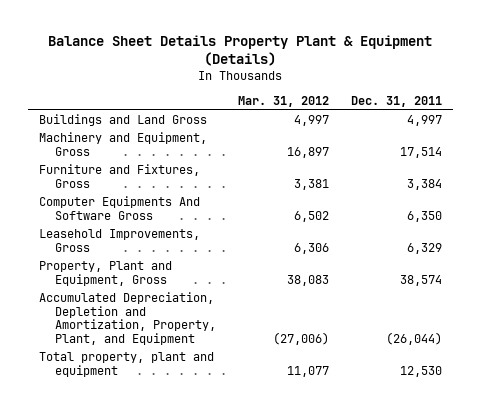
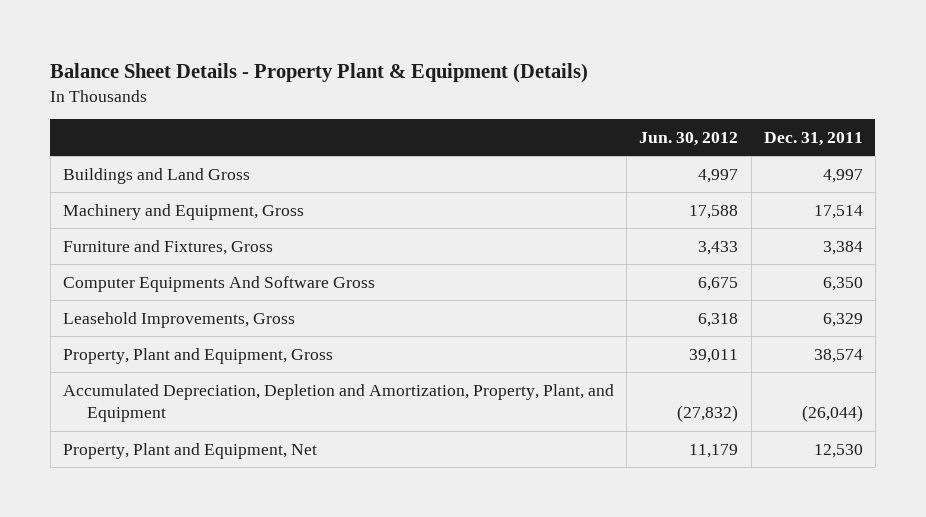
[48,34,433,67] Balance Sheet Details Property Plant & Equipment (Details) -> [50,62,589,83] Balance Sheet Details - Property Plant & Equipment (Details)
[237,96,329,108] Mar. 31, 2012 -> none
none -> [639,131,739,146] Jun. 30, 2012
[38,352,214,377] Total property, plant and equipment -> [63,442,318,459] Property, Plant and Equipment, Net

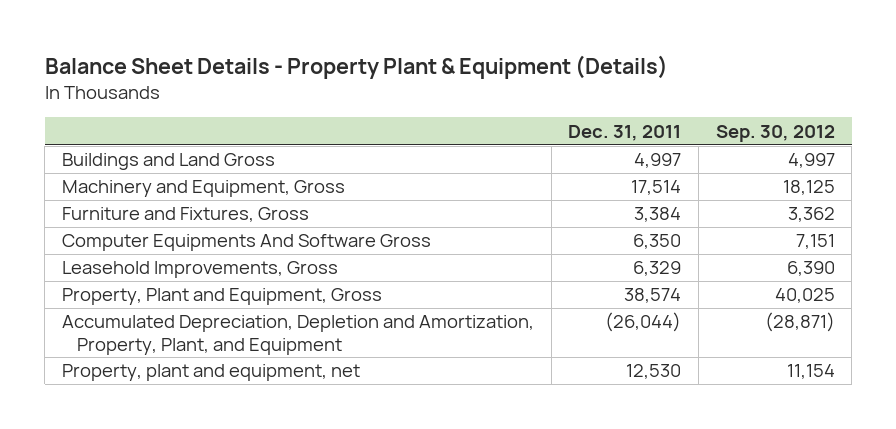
[639,131,739,146] Jun. 30, 2012 -> none
none -> [715,124,835,142] Sep. 30, 2012
[63,442,318,459] Property, Plant and Equipment, Net -> [61,364,360,382] Property, plant and equipment, net

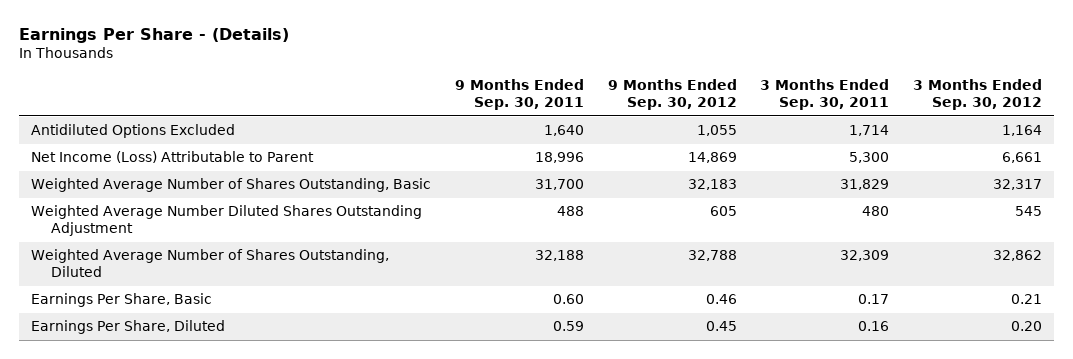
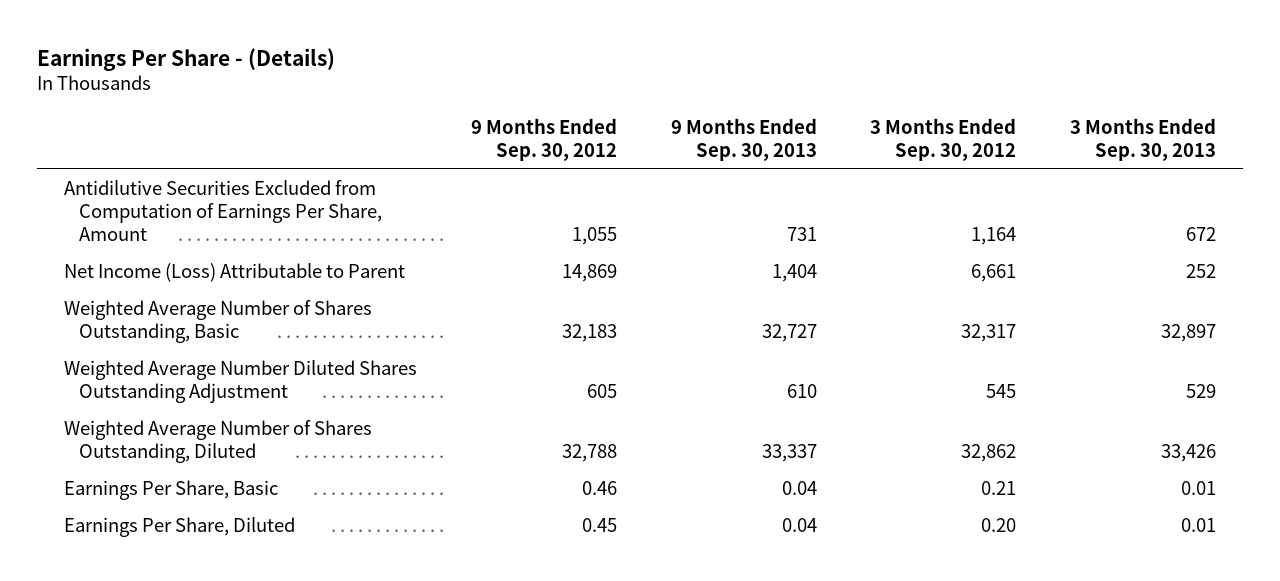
[454,78,584,110] 9 Months Ended Sep. 30, 2011 -> none
[760,78,890,110] 3 Months Ended Sep. 30, 2011 -> none
none -> [670,117,817,162] 9 Months Ended Sep. 30, 2013
none -> [1070,117,1217,162] 3 Months Ended Sep. 30, 2013
[31,124,236,139] Antidiluted Options Excluded -> [64,180,382,242] Antidilutive Securities Excluded from Computation of Earnings Per Share, Amount

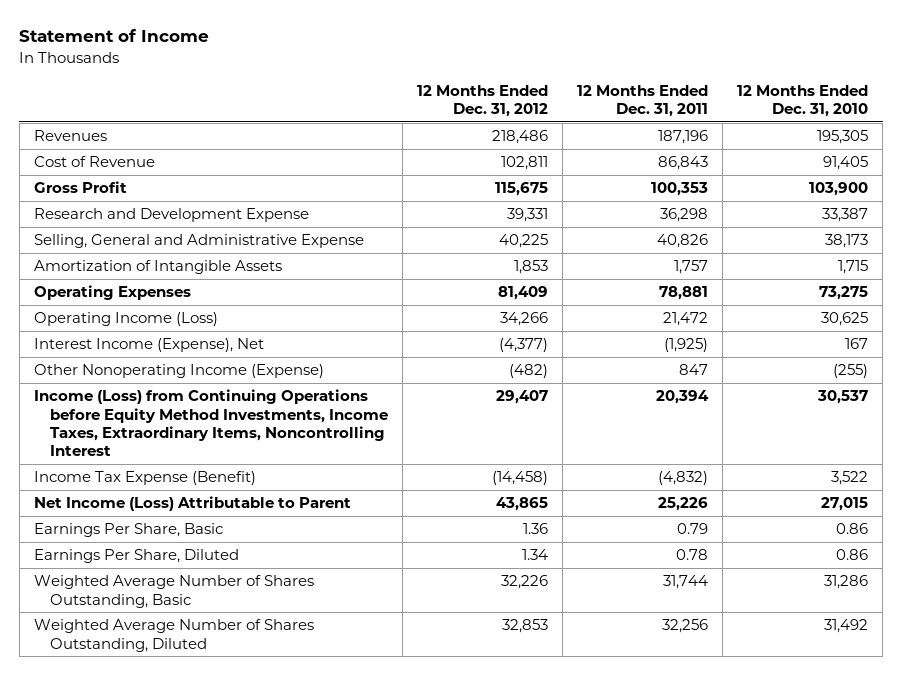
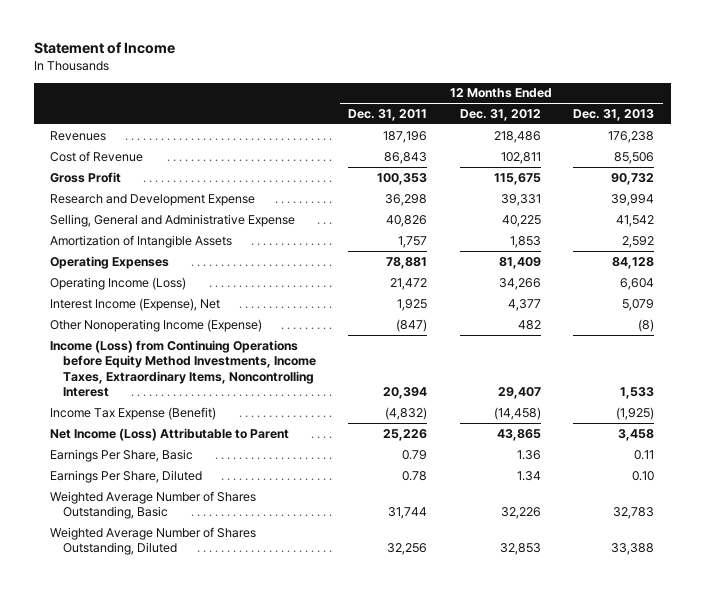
[737,84,869,118] 12 Months Ended Dec. 31, 2010 -> none
none -> [573,109,655,122] Dec. 31, 2013
[498,338,548,353] (4,377) -> [507,298,541,311] 4,377
[664,338,709,353] (1,925) -> [397,298,428,311] 1,925
[508,364,548,379] (482) -> [517,319,541,330] 482
[679,364,709,376] 847 -> [396,318,428,332] (847)

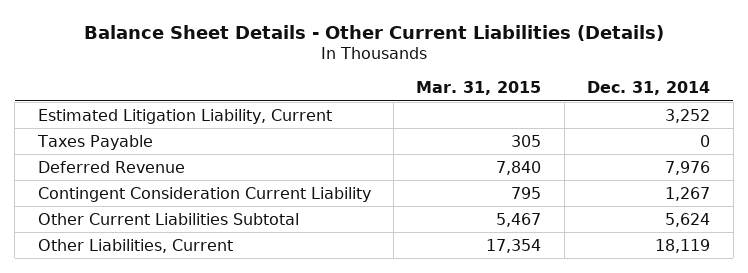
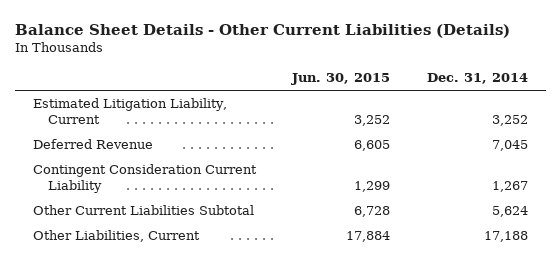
[416,81,542,96] Mar. 31, 2015 -> none
none -> [291,73,391,86] Jun. 30, 2015
[36,134,153,150] Taxes Payable -> none
[665,160,711,175] 7,976 -> [491,140,528,152] 7,045
[655,238,711,253] 18,119 -> [483,231,528,243] 17,188

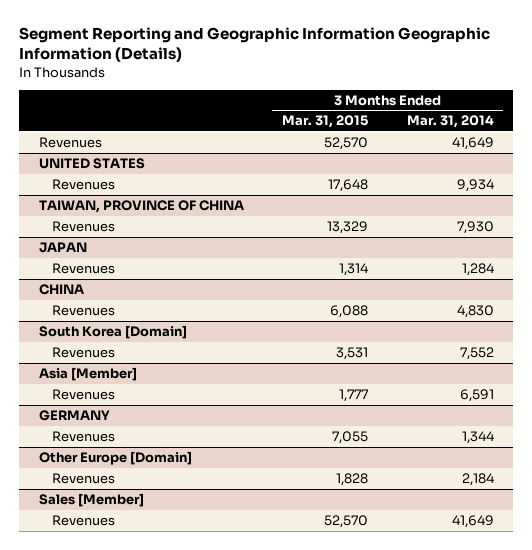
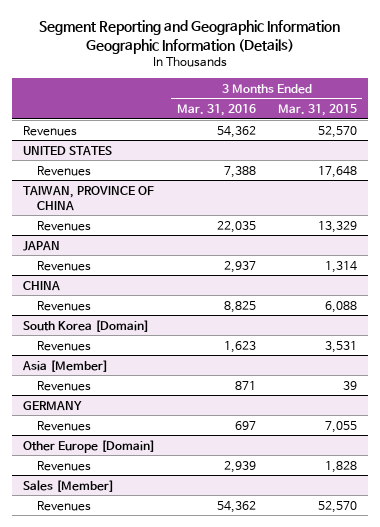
[406,115,494,129] Mar. 31, 2014 -> none
none -> [176,104,256,117] Mar. 31, 2016
[339,389,369,403] 1,777 -> [342,380,357,390] 39

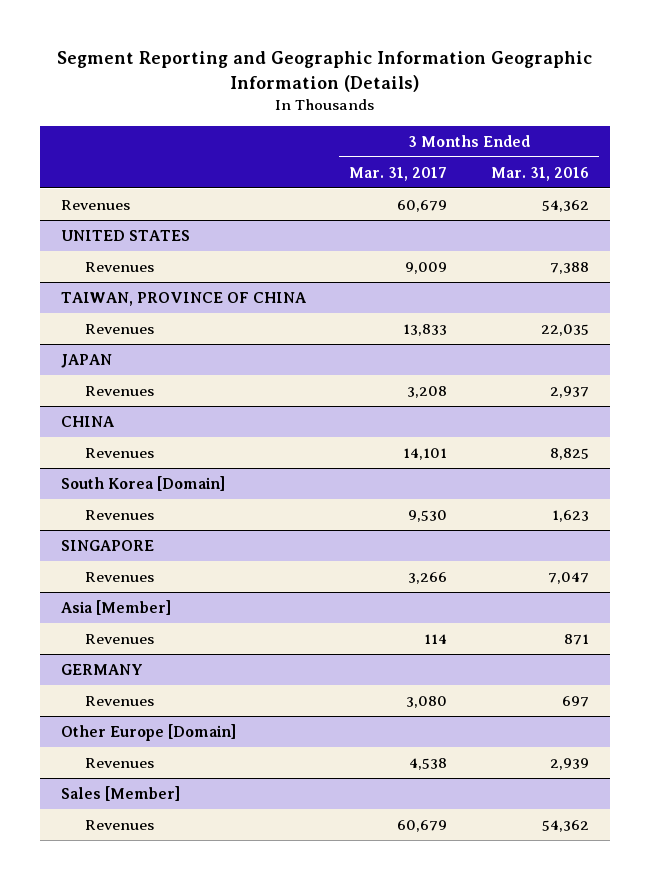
[277,104,357,117] Mar. 31, 2015 -> none
none -> [349,166,448,181] Mar. 31, 2017
none -> [61,539,155,551] SINGAPORE
none -> [85,571,155,582] Revenues

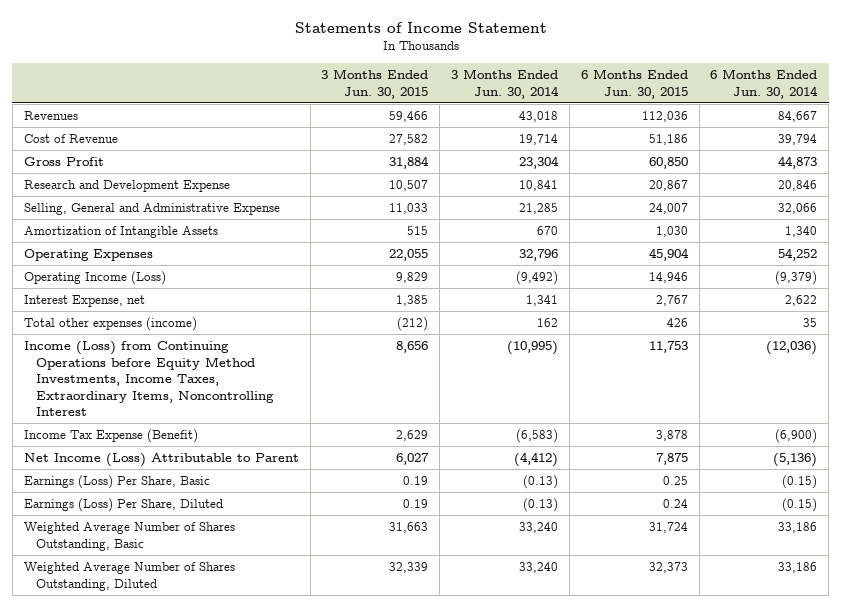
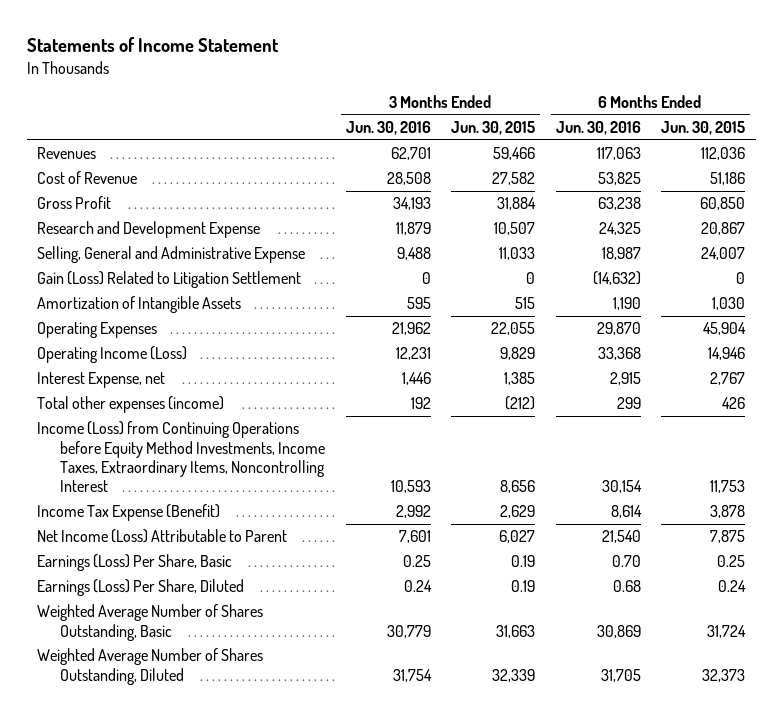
[451,69,560,99] 3 Months Ended Jun. 30, 2014 -> none
[710,69,819,99] 6 Months Ended Jun. 30, 2014 -> none
none -> [345,121,431,136] Jun. 30, 2016
none -> [555,121,641,136] Jun. 30, 2016
none -> [37,271,302,289] Gain (Loss) Related to Litigation Settlement

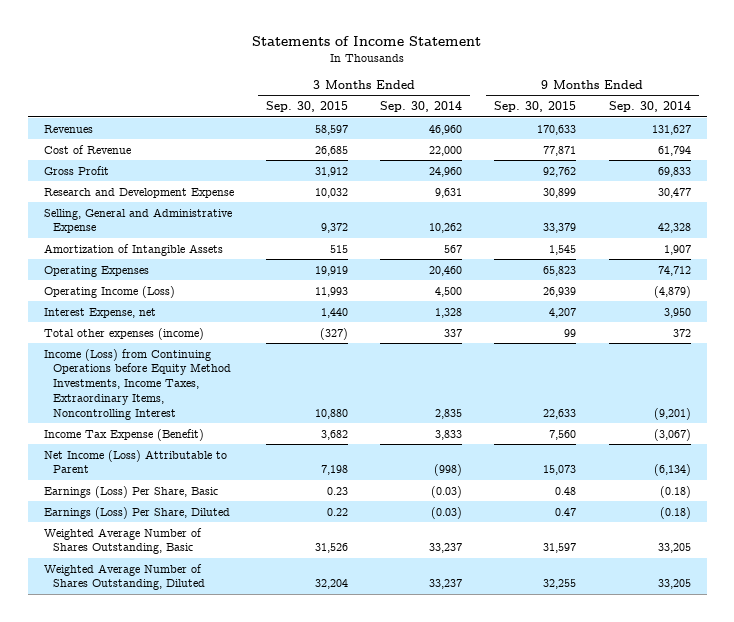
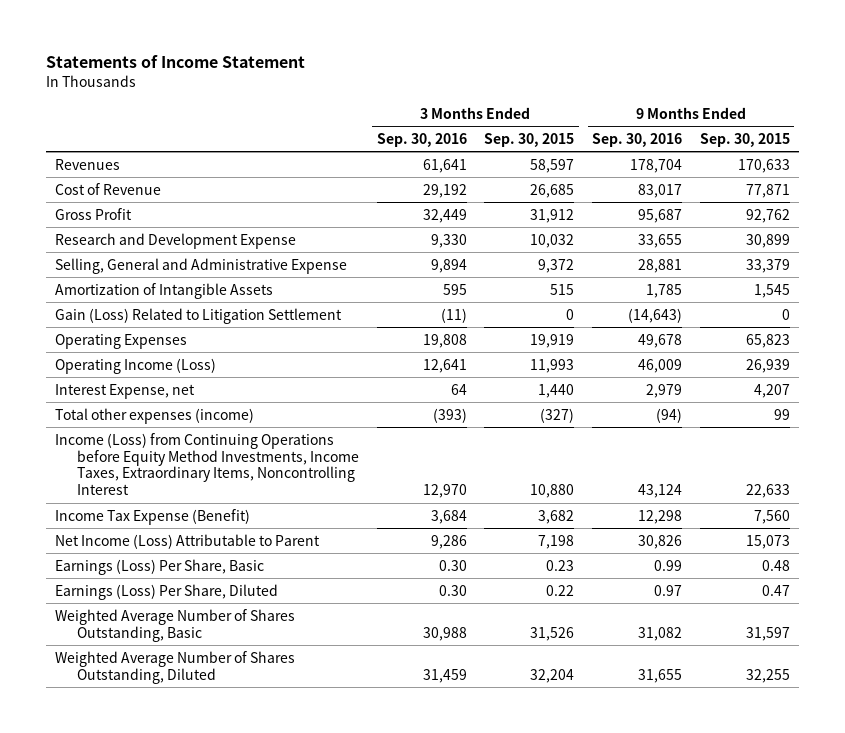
[380,101,463,113] Sep. 30, 2014 -> none
[608,101,691,113] Sep. 30, 2014 -> none
none -> [376,132,467,147] Sep. 30, 2016
none -> [592,132,683,147] Sep. 30, 2016
none -> [54,307,342,324] Gain (Loss) Related to Litigation Settlement

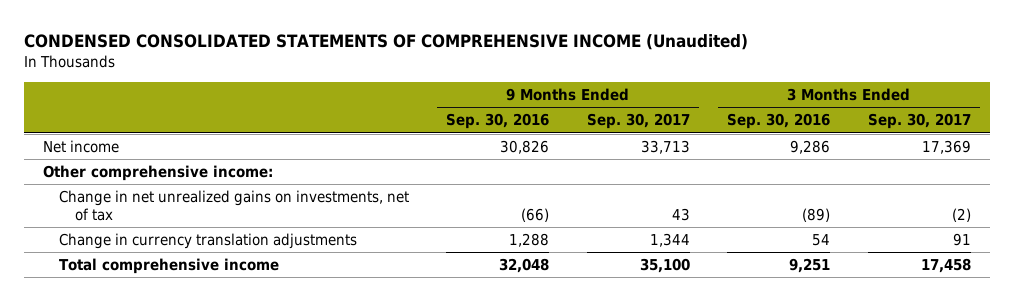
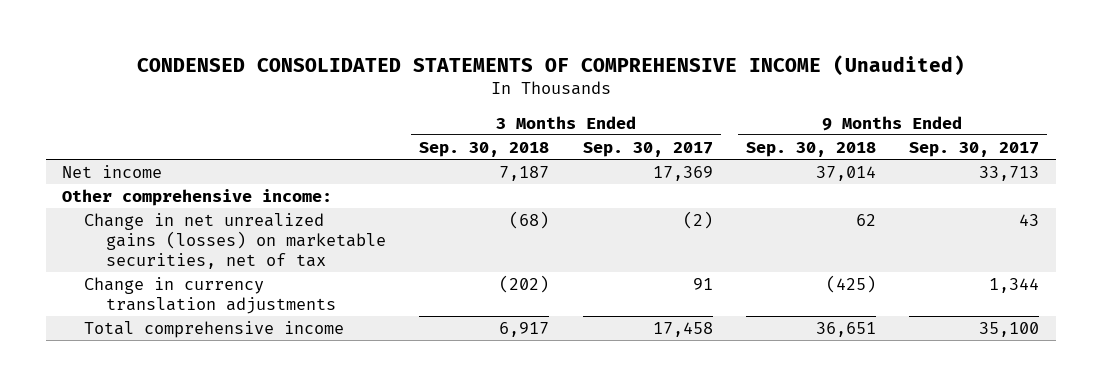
[446,113,550,130] Sep. 30, 2016 -> none
[727,113,831,130] Sep. 30, 2016 -> none
none -> [419,141,550,157] Sep. 30, 2018
none -> [745,141,876,157] Sep. 30, 2018
[58,190,409,221] Change in net unrealized gains on investments, net of tax -> [84,212,387,269] Change in net unrealized gains (losses) on marketable securities, net of tax

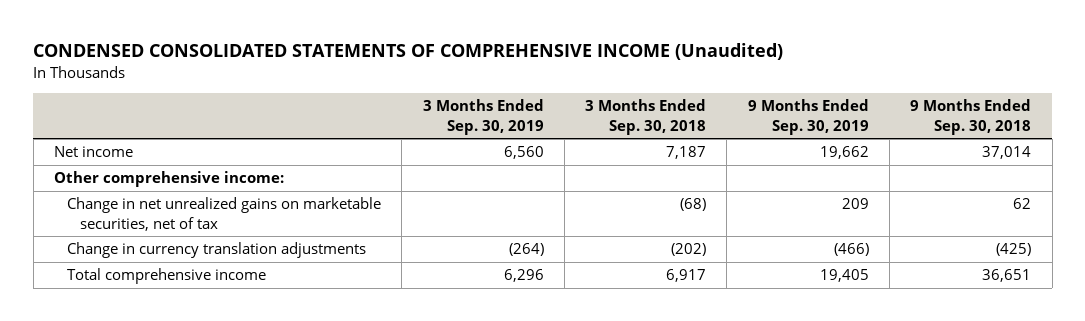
[582,141,713,157] Sep. 30, 2017 -> none
[909,141,1040,157] Sep. 30, 2017 -> none
none -> [422,99,544,135] 3 Months Ended Sep. 30, 2019
none -> [747,99,869,135] 9 Months Ended Sep. 30, 2019
[84,212,387,269] Change in net unrealized gains (losses) on marketable securities, net of tax -> [67,197,382,231] Change in net unrealized gains on marketable securities, net of tax

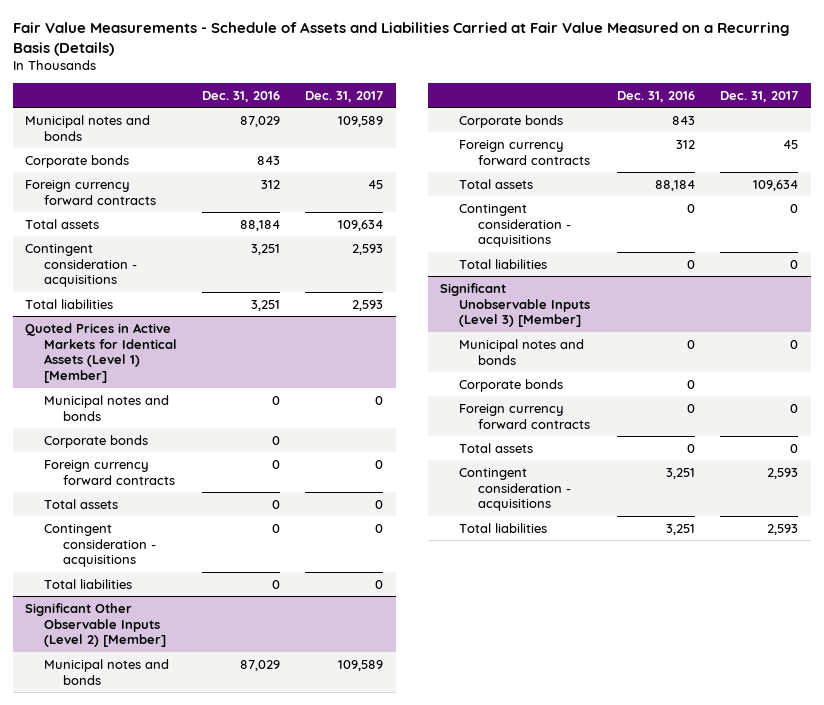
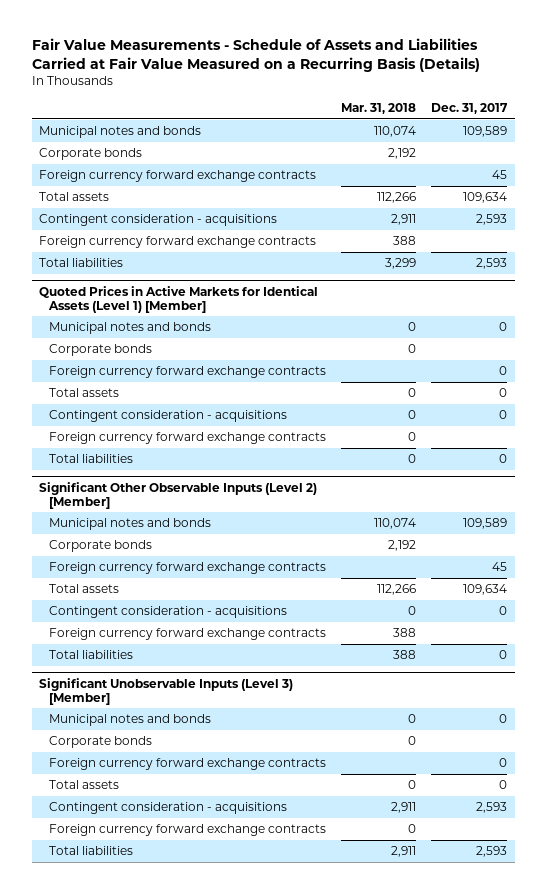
[202,90,281,102] Dec. 31, 2016 -> none
none -> [340,103,416,115] Mar. 31, 2018
[25,179,157,205] Foreign currency forward contracts -> [39,169,317,182] Foreign currency forward exchange contracts
none -> [39,235,317,248] Foreign currency forward exchange contracts
[44,459,176,485] Foreign currency forward contracts -> [48,365,326,378] Foreign currency forward exchange contracts
none -> [48,431,326,444] Foreign currency forward exchange contracts
[459,139,591,165] Foreign currency forward contracts -> [48,561,326,574] Foreign currency forward exchange contracts
none -> [48,627,326,640] Foreign currency forward exchange contracts
[459,403,591,429] Foreign currency forward contracts -> [48,757,326,770] Foreign currency forward exchange contracts
none -> [48,823,326,836] Foreign currency forward exchange contracts

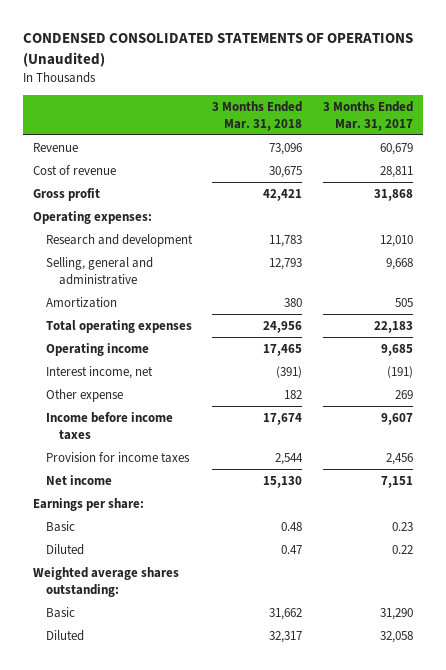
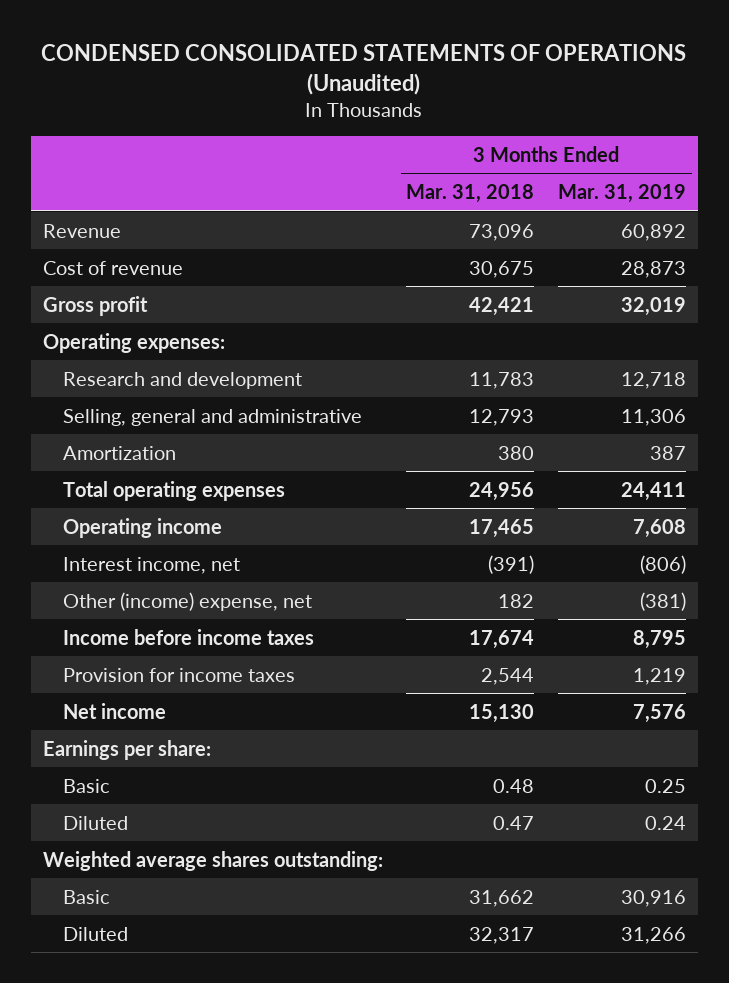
[322,100,413,131] 3 Months Ended Mar. 31, 2017 -> none
none -> [558,183,687,203] Mar. 31, 2019
[46,388,124,402] Other expense -> [63,591,313,611] Other (income) expense, net

